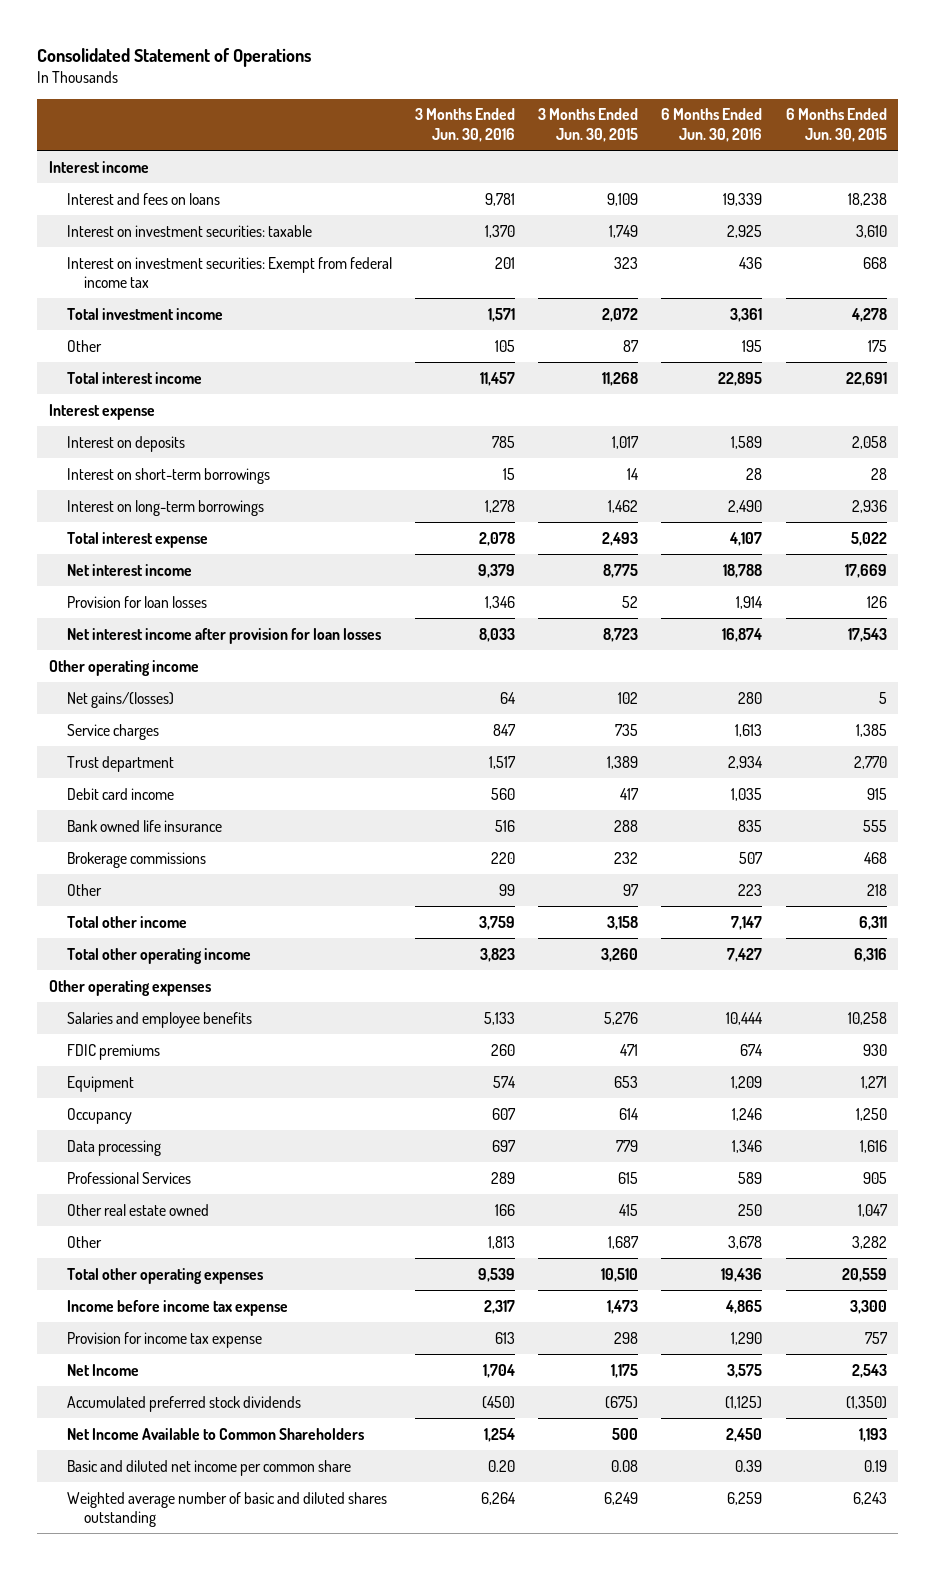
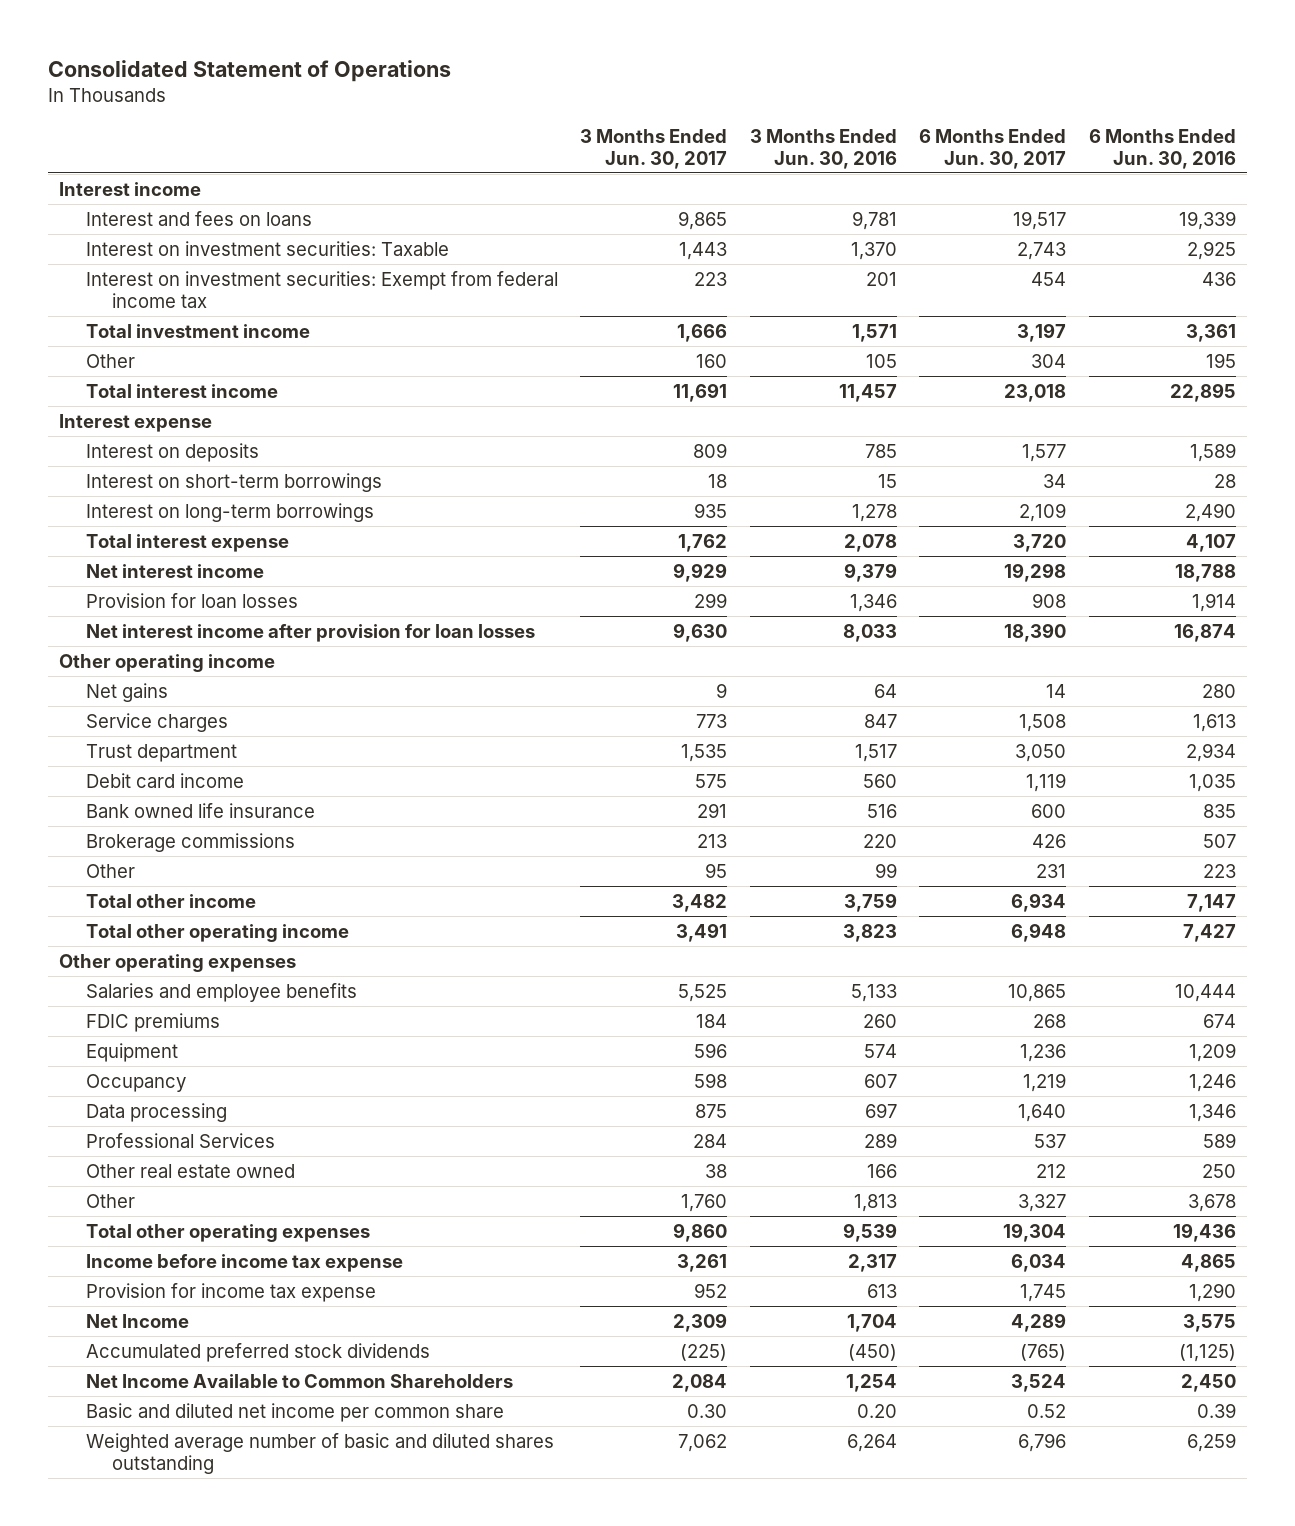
[538,108,639,142] 3 Months Ended Jun. 30, 2015 -> none
[785,108,887,142] 6 Months Ended Jun. 30, 2015 -> none
none -> [580,128,728,169] 3 Months Ended Jun. 30, 2017
none -> [919,128,1067,169] 6 Months Ended Jun. 30, 2017
[66,224,312,237] Interest on investment securities: taxable -> [85,240,449,256] Interest on investment securities: Taxable
[66,691,174,708] Net gains/(losses) -> [85,682,168,702] Net gains

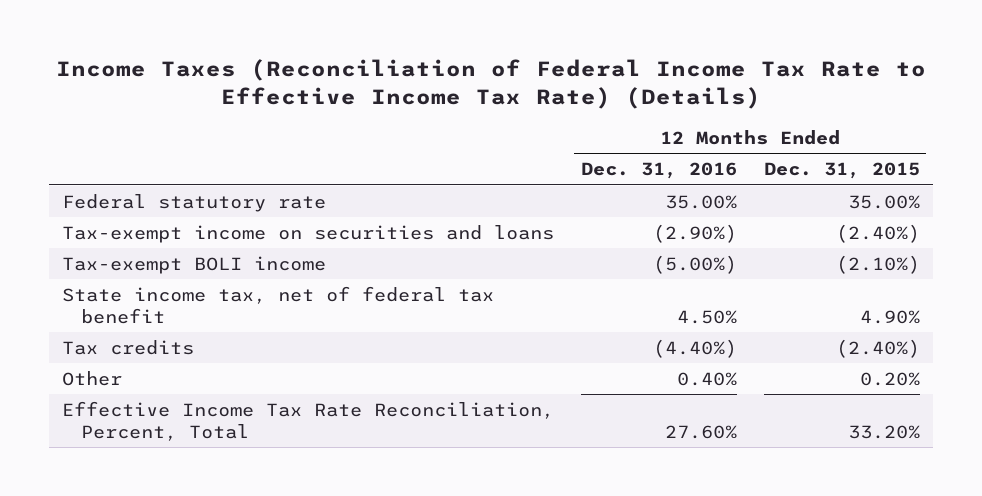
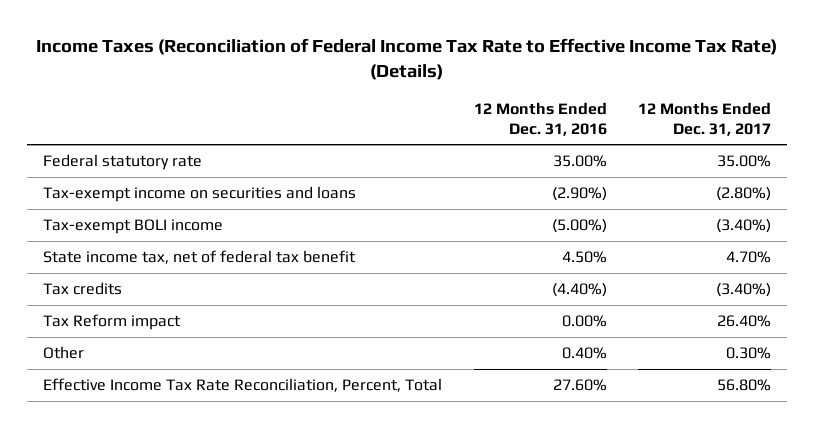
[763,162,920,180] Dec. 31, 2015 -> none
none -> [638,101,772,136] 12 Months Ended Dec. 31, 2017
none -> [42,313,181,330] Tax Reform impact

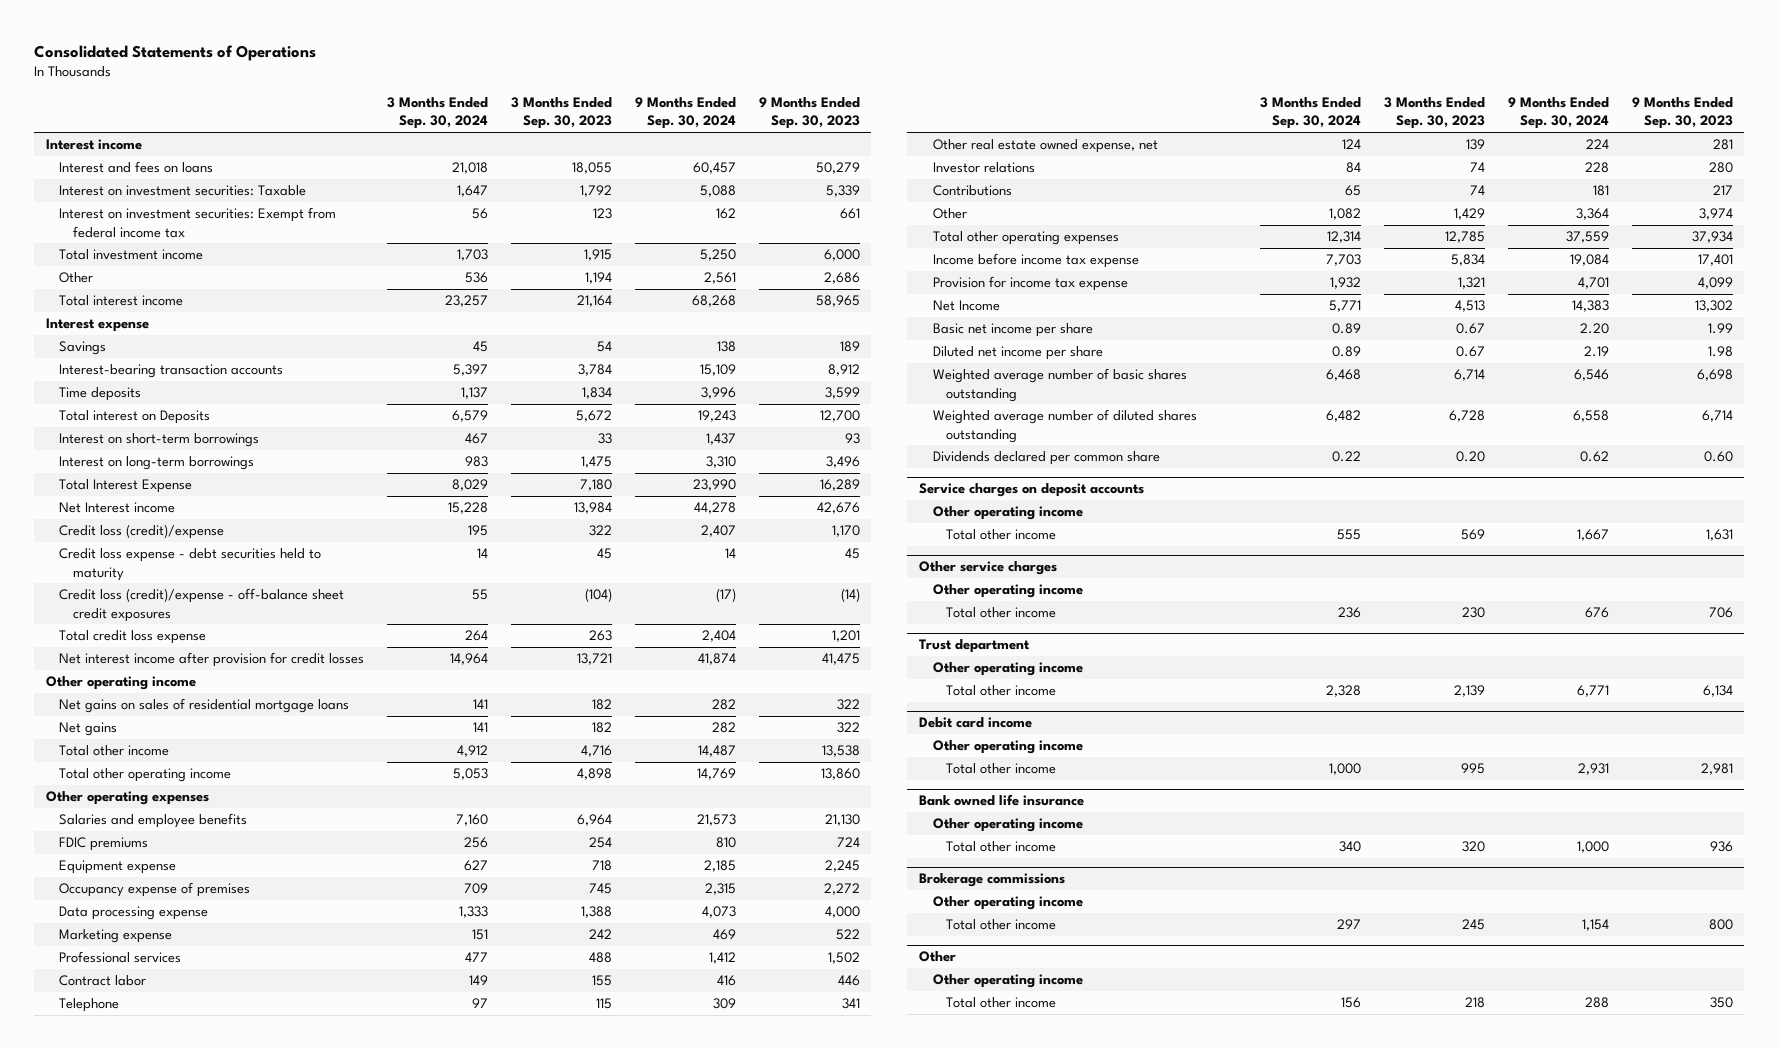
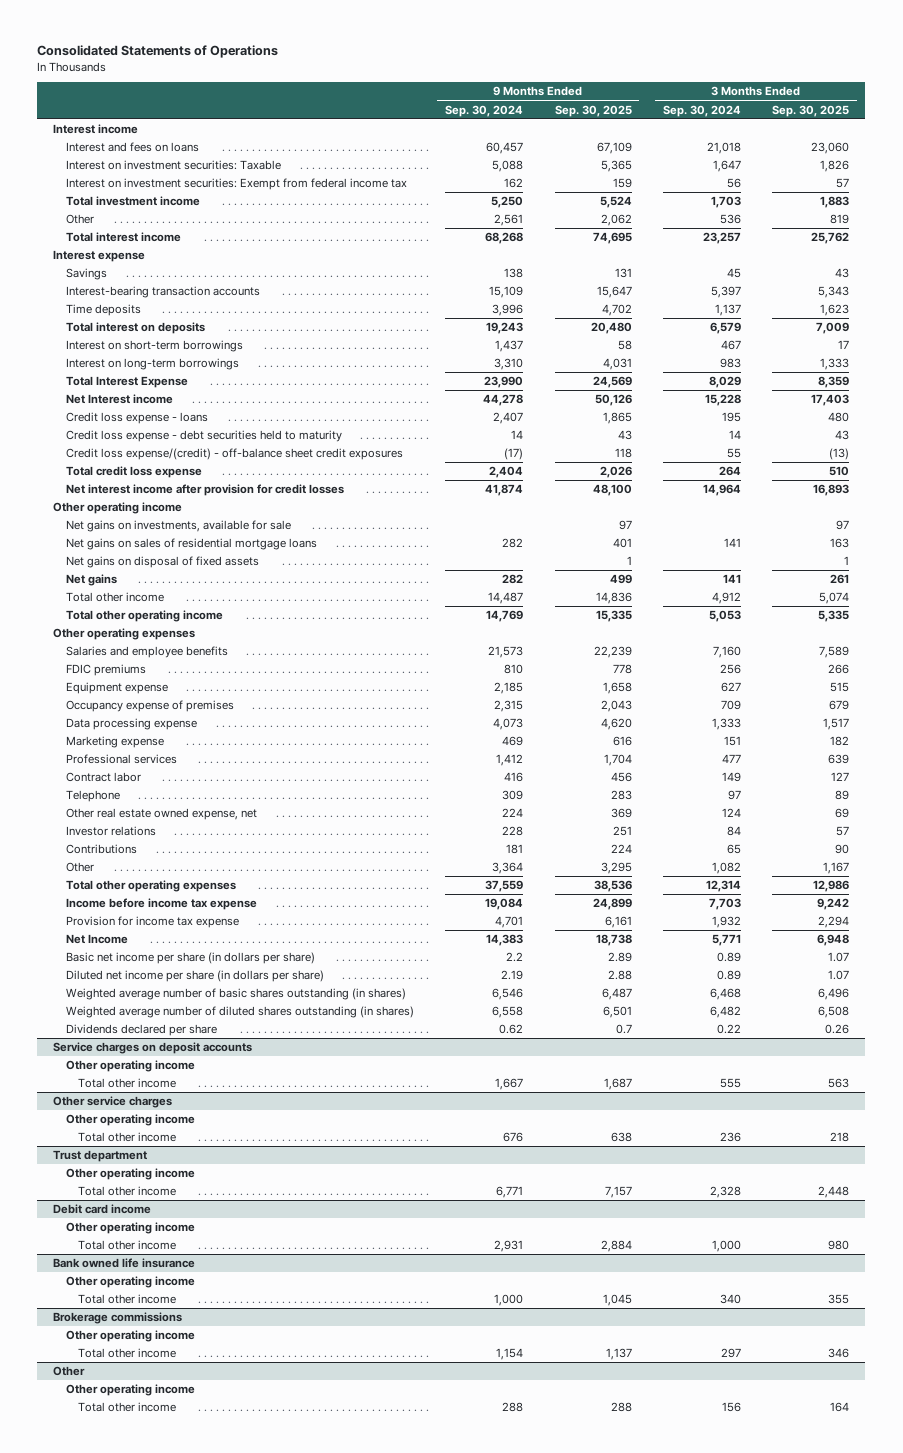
[511,97,613,130] 3 Months Ended Sep. 30, 2023 -> none
[758,97,860,130] 9 Months Ended Sep. 30, 2023 -> none
none -> [554,104,632,117] Sep. 30, 2025
none -> [772,104,850,117] Sep. 30, 2025
[59,410,211,425] Total interest on Deposits -> [65,322,205,335] Total interest on deposits
[59,524,225,540] Credit loss (credit)/expense -> [65,412,208,425] Credit loss expense - loans
[59,588,345,622] Credit loss (credit)/expense - off-balance sheet credit exposures -> [65,448,403,461] Credit loss expense/(credit) - off-balance sheet credit exposures
none -> [65,520,291,533] Net gains on investments, available for sale
none -> [65,556,259,569] Net gains on disposal of fixed assets
[932,323,1093,338] Basic net income per share -> [65,952,315,965] Basic net income per share (in dollars per share)
[1580,323,1610,335] 2.20 -> [506,952,524,963] 2.2
[932,346,1103,361] Diluted net income per share -> [65,970,324,983] Diluted net income per share (in dollars per share)
[932,368,1187,402] Weighted average number of basic shares outstanding -> [65,988,406,1001] Weighted average number of basic shares outstanding (in shares)
[932,409,1197,443] Weighted average number of diluted shares outstanding -> [65,1006,414,1019] Weighted average number of diluted shares outstanding (in shares)
[932,451,1160,466] Dividends declared per common share -> [65,1024,217,1037] Dividends declared per share

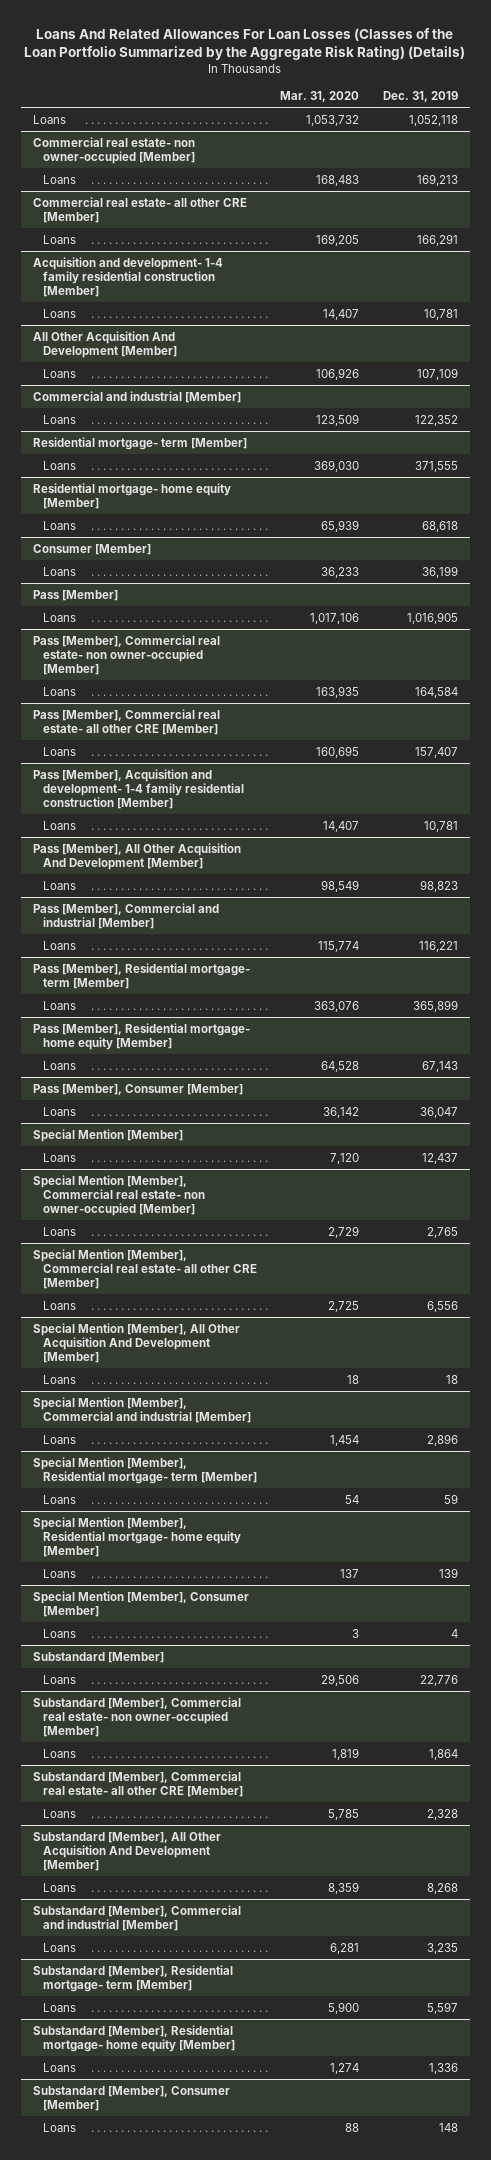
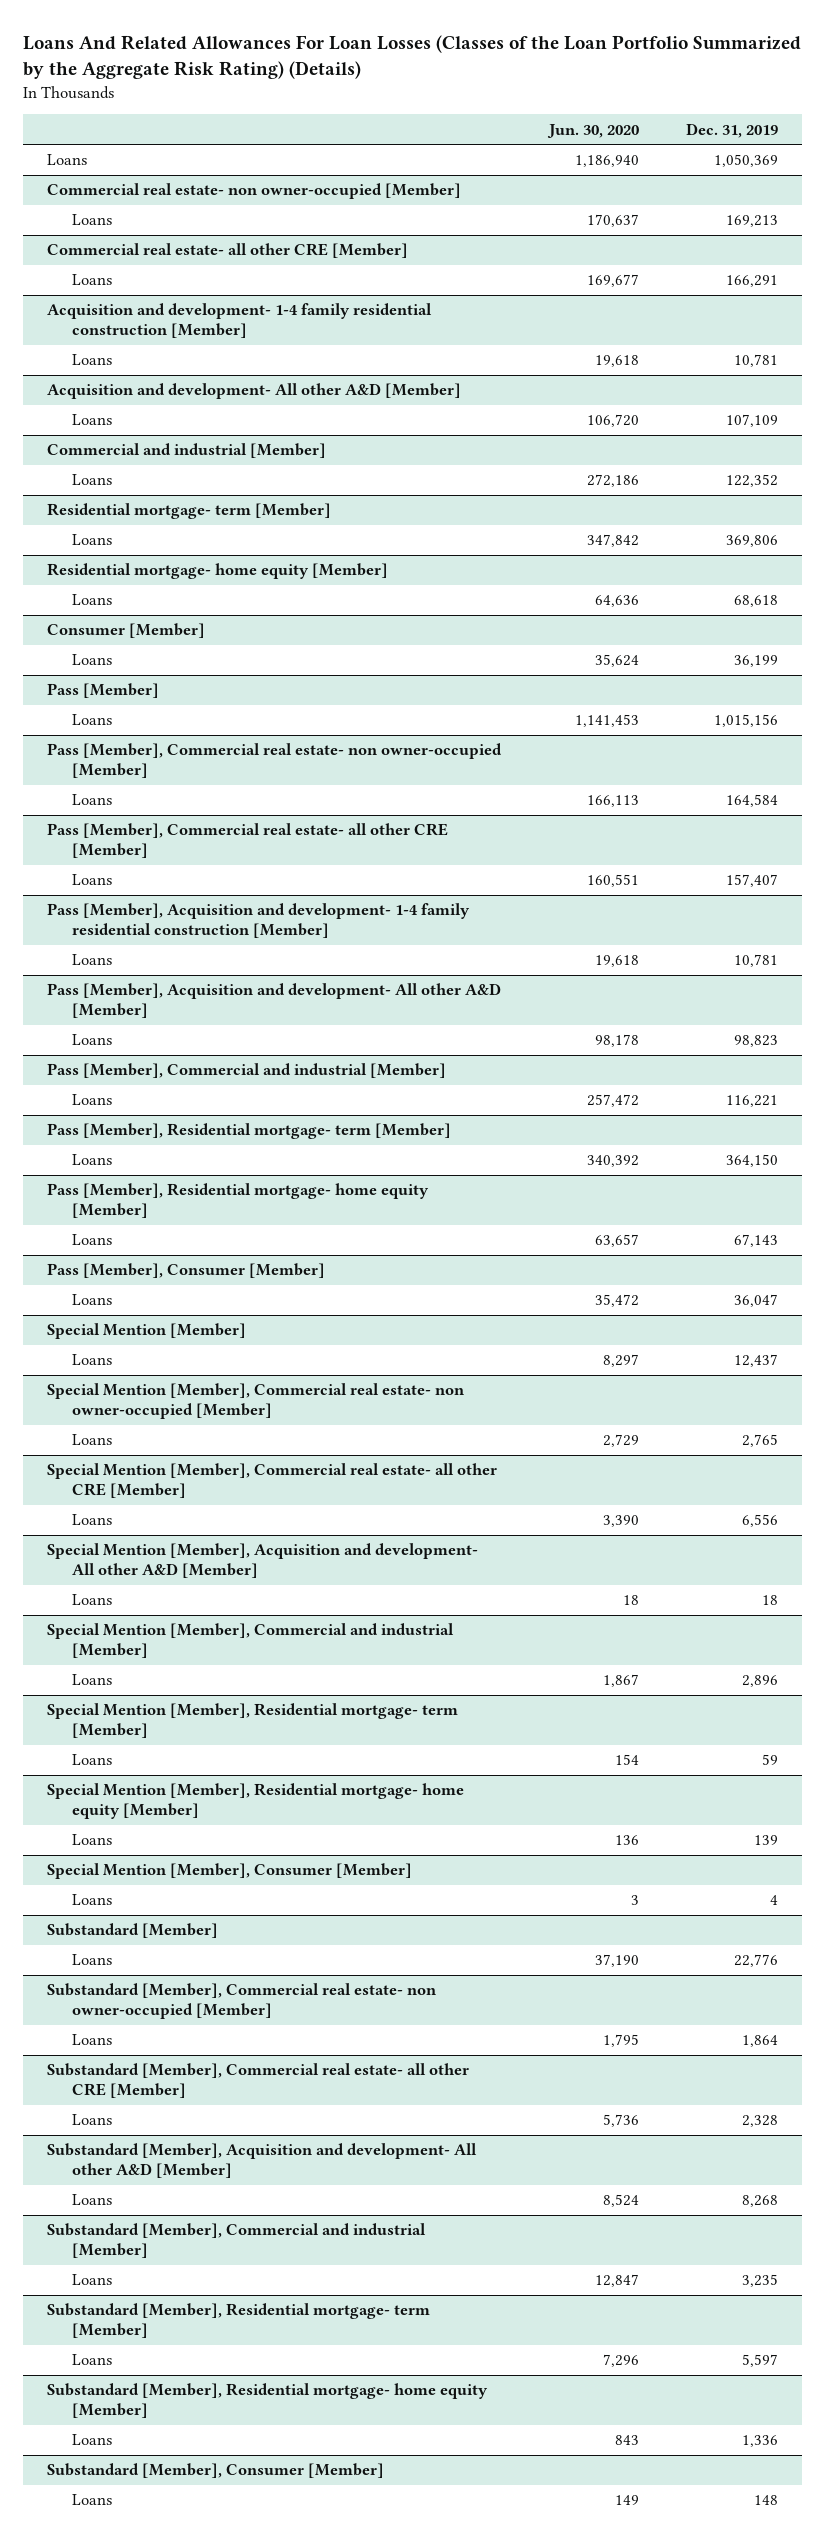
[280,91,360,103] Mar. 31, 2020 -> none
none -> [546,123,639,138] Jun. 30, 2020
[408,114,458,126] 1,052,118 -> [714,154,779,168] 1,050,369
[33,330,177,358] All Other Acquisition And Development [Member] -> [46,383,461,400] Acquisition and development- All other A&D [Member]
[414,460,458,472] 371,555 -> [726,535,779,548] 369,806
[406,611,458,624] 1,016,905 -> [714,714,779,728] 1,015,156
[33,842,242,870] Pass [Member], All Other Acquisition And Development [Member] -> [46,983,501,1019] Pass [Member], Acquisition and development- All other A&D [Member]
[412,999,458,1012] 365,899 -> [726,1154,779,1168] 364,150
[33,1322,241,1364] Special Mention [Member], All Other Acquisition And Development [Member] -> [46,1543,478,1579] Special Mention [Member], Acquisition and development- All other A&D [Member]
[33,1831,222,1872] Substandard [Member], All Other Acquisition And Development [Member] -> [46,2143,477,2179] Substandard [Member], Acquisition and development- All other A&D [Member]

